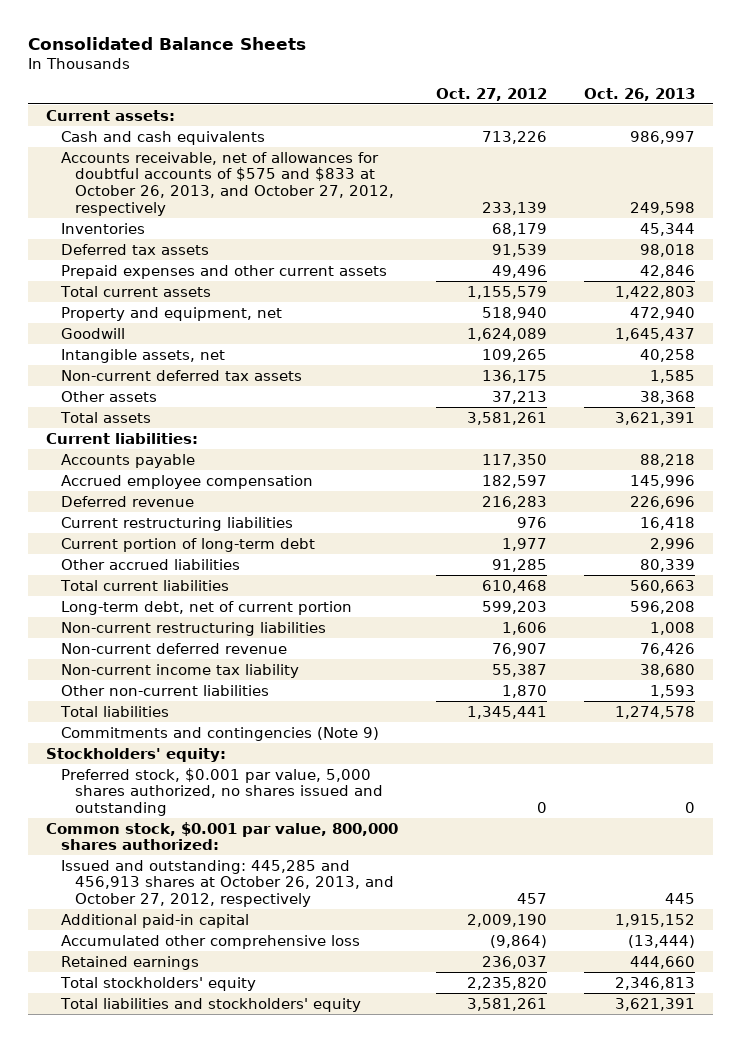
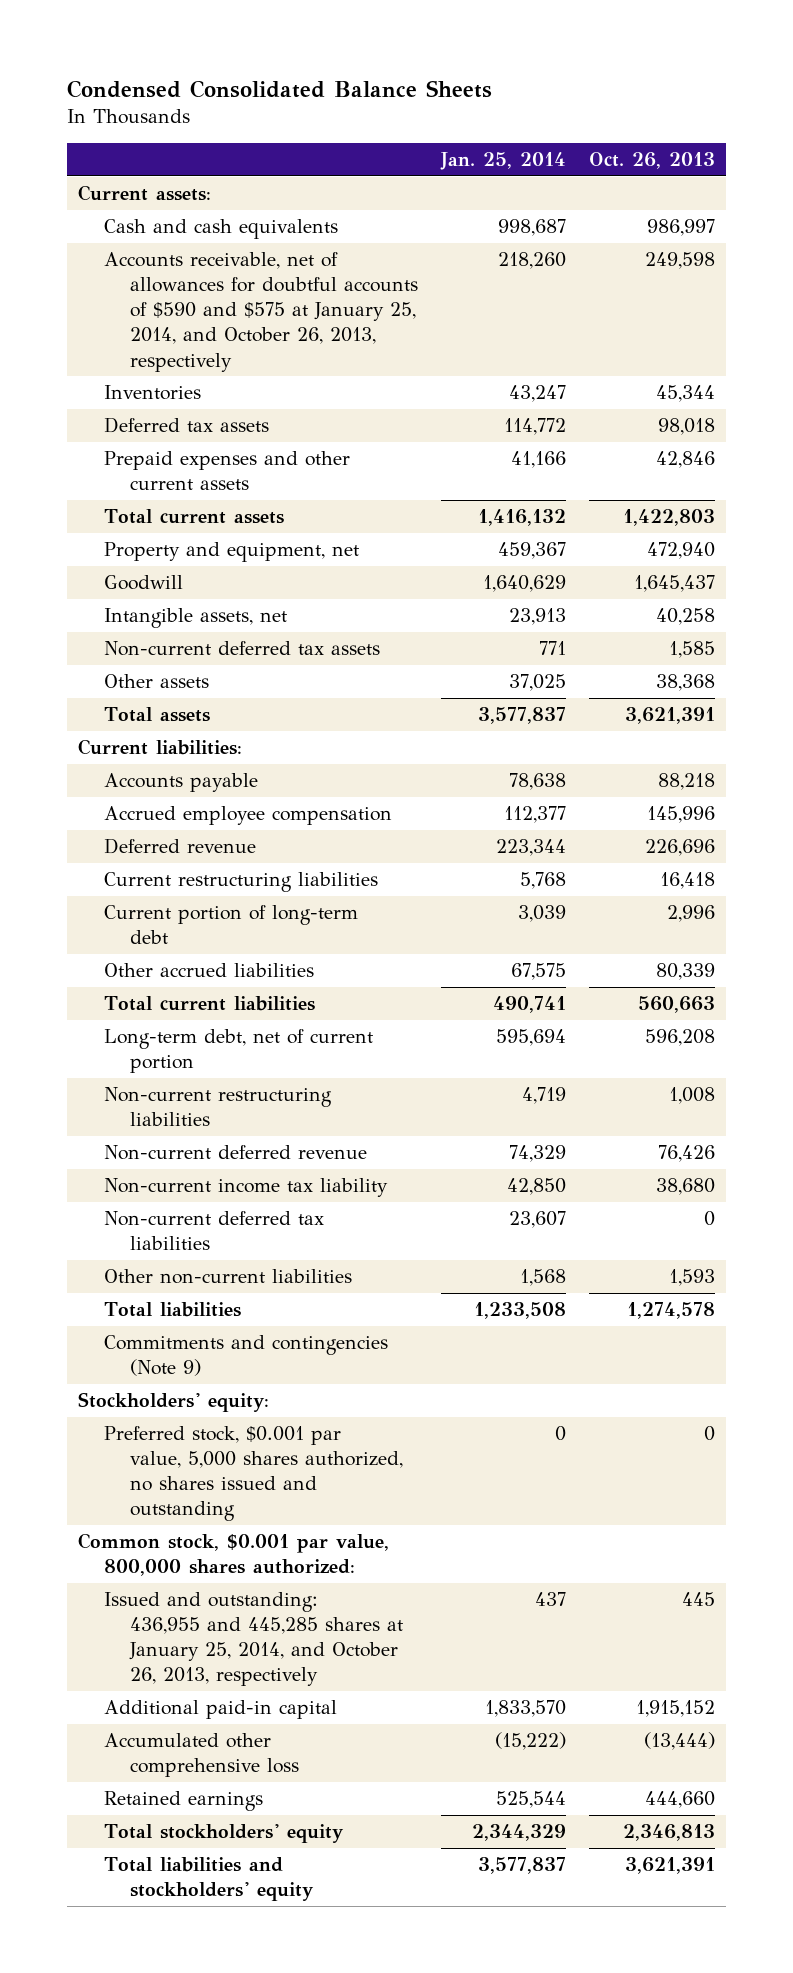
[27,36,306,50] Consolidated Balance Sheets -> [67,80,493,99] Condensed Consolidated Balance Sheets
[435,87,547,101] Oct. 27, 2012 -> none
none -> [439,151,566,170] Jan. 25, 2014
[60,151,395,216] Accounts receivable, net of allowances for doubtful accounts of $575 and $833 at October 26, 2013, and October 27, 2012, respectively -> [104,252,419,372] Accounts receivable, net of allowances for doubtful accounts of $590 and $575 at January 25, 2014, and October 26, 2013, respectively
none -> [104,1211,325,1251] Non-current deferred tax liabilities
[60,859,395,908] Issued and outstanding: 445,285 and 456,913 shares at October 26, 2013, and October 27, 2012, respectively -> [104,1592,404,1687] Issued and outstanding: 436,955 and 445,285 shares at January 25, 2014, and October 26, 2013, respectively

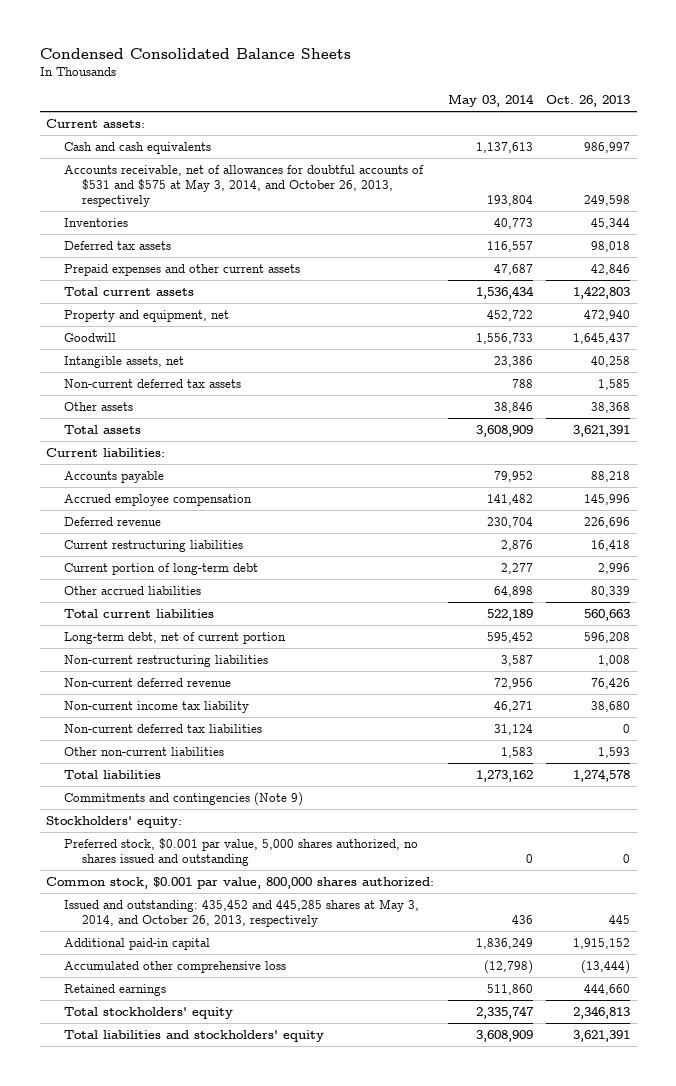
[439,151,566,170] Jan. 25, 2014 -> none
none -> [447,94,534,108] May 03, 2014
[104,252,419,372] Accounts receivable, net of allowances for doubtful accounts of $590 and $575 at January 25, 2014, and October 26, 2013, respectively -> [64,164,425,208] Accounts receivable, net of allowances for doubtful accounts of $531 and $575 at May 3, 2014, and October 26, 2013, respectively
[104,1592,404,1687] Issued and outstanding: 436,955 and 445,285 shares at January 25, 2014, and October 26, 2013, respectively -> [64,898,420,928] Issued and outstanding: 435,452 and 445,285 shares at May 3, 2014, and October 26, 2013, respectively

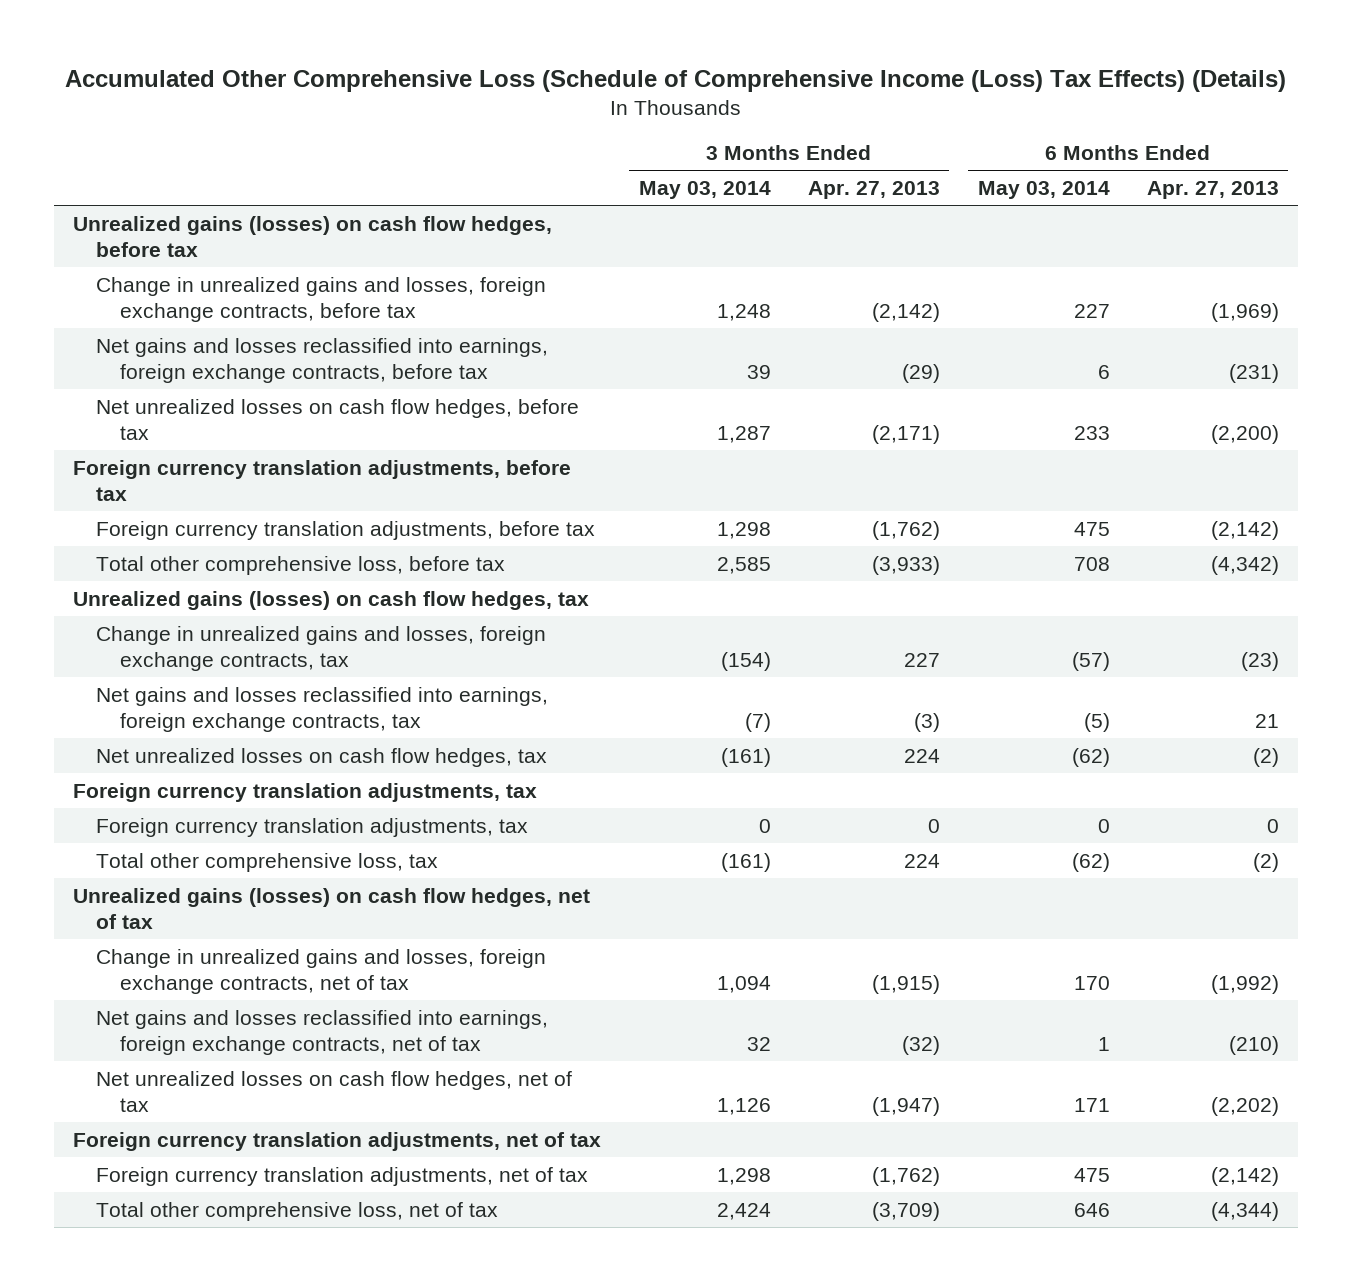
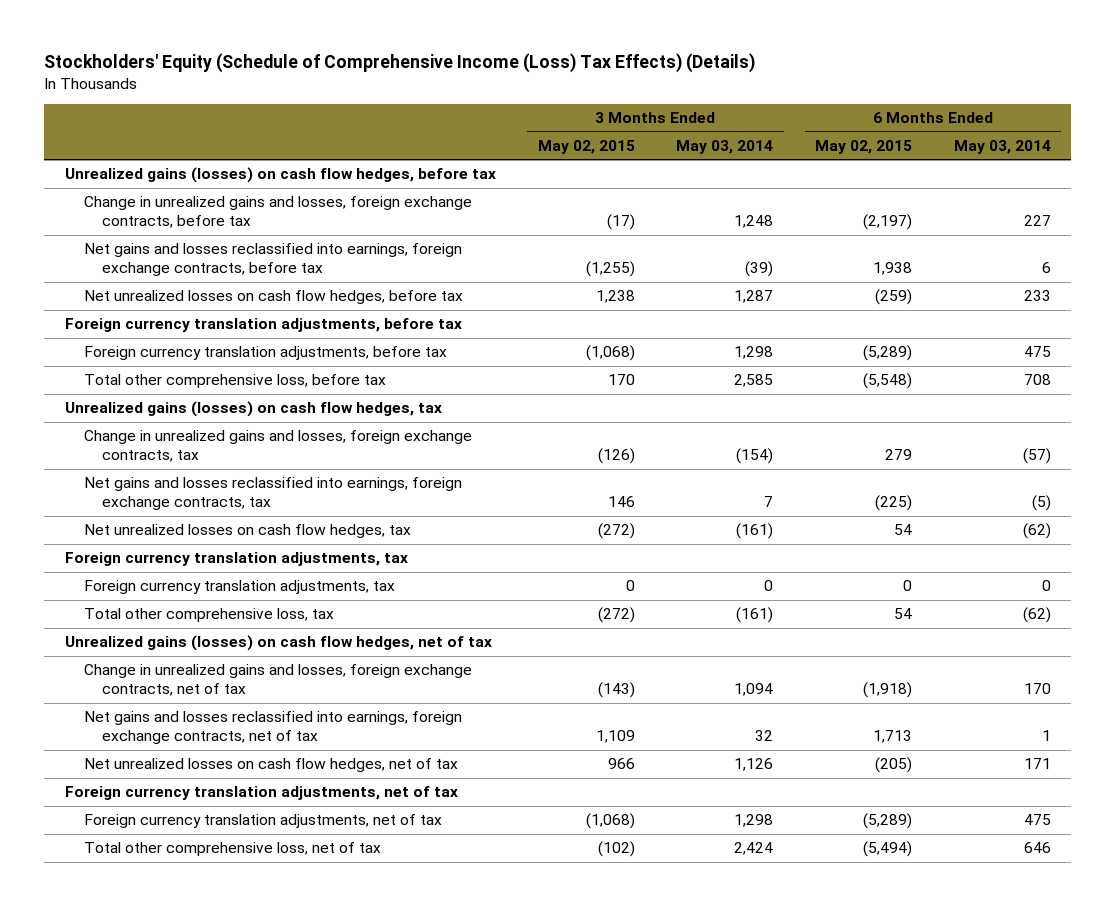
[65,69,1287,92] Accumulated Other Comprehensive Loss (Schedule of Comprehensive Income (Loss) Tax Effects) (Details) -> [44,53,756,74] Stockholders' Equity (Schedule of Comprehensive Income (Loss) Tax Effects) (Details)
[808,180,941,199] Apr. 27, 2013 -> none
[1147,180,1280,199] Apr. 27, 2013 -> none
none -> [537,140,635,155] May 02, 2015
none -> [814,140,912,155] May 02, 2015
[746,364,771,379] 39 -> [745,261,774,278] (39)
[744,712,771,732] (7) -> [764,496,774,508] 7

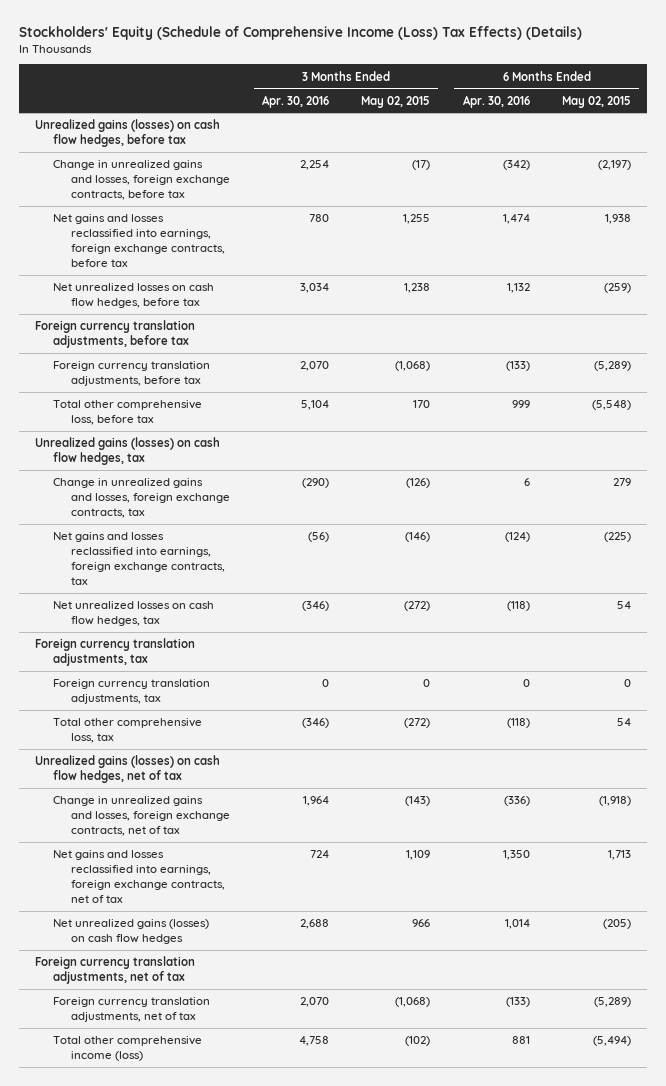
[676,140,774,155] May 03, 2014 -> none
[953,140,1051,155] May 03, 2014 -> none
none -> [261,94,329,108] Apr. 30, 2016
none -> [462,94,530,108] Apr. 30, 2016
[585,261,635,278] (1,255) -> [403,214,431,225] 1,255
[607,496,635,508] 146 -> [405,532,431,543] (146)
[83,758,458,773] Net unrealized losses on cash flow hedges, net of tax -> [53,919,210,944] Net unrealized gains (losses) on cash flow hedges
[83,842,381,857] Total other comprehensive loss, net of tax -> [53,1036,203,1061] Total other comprehensive income (loss)

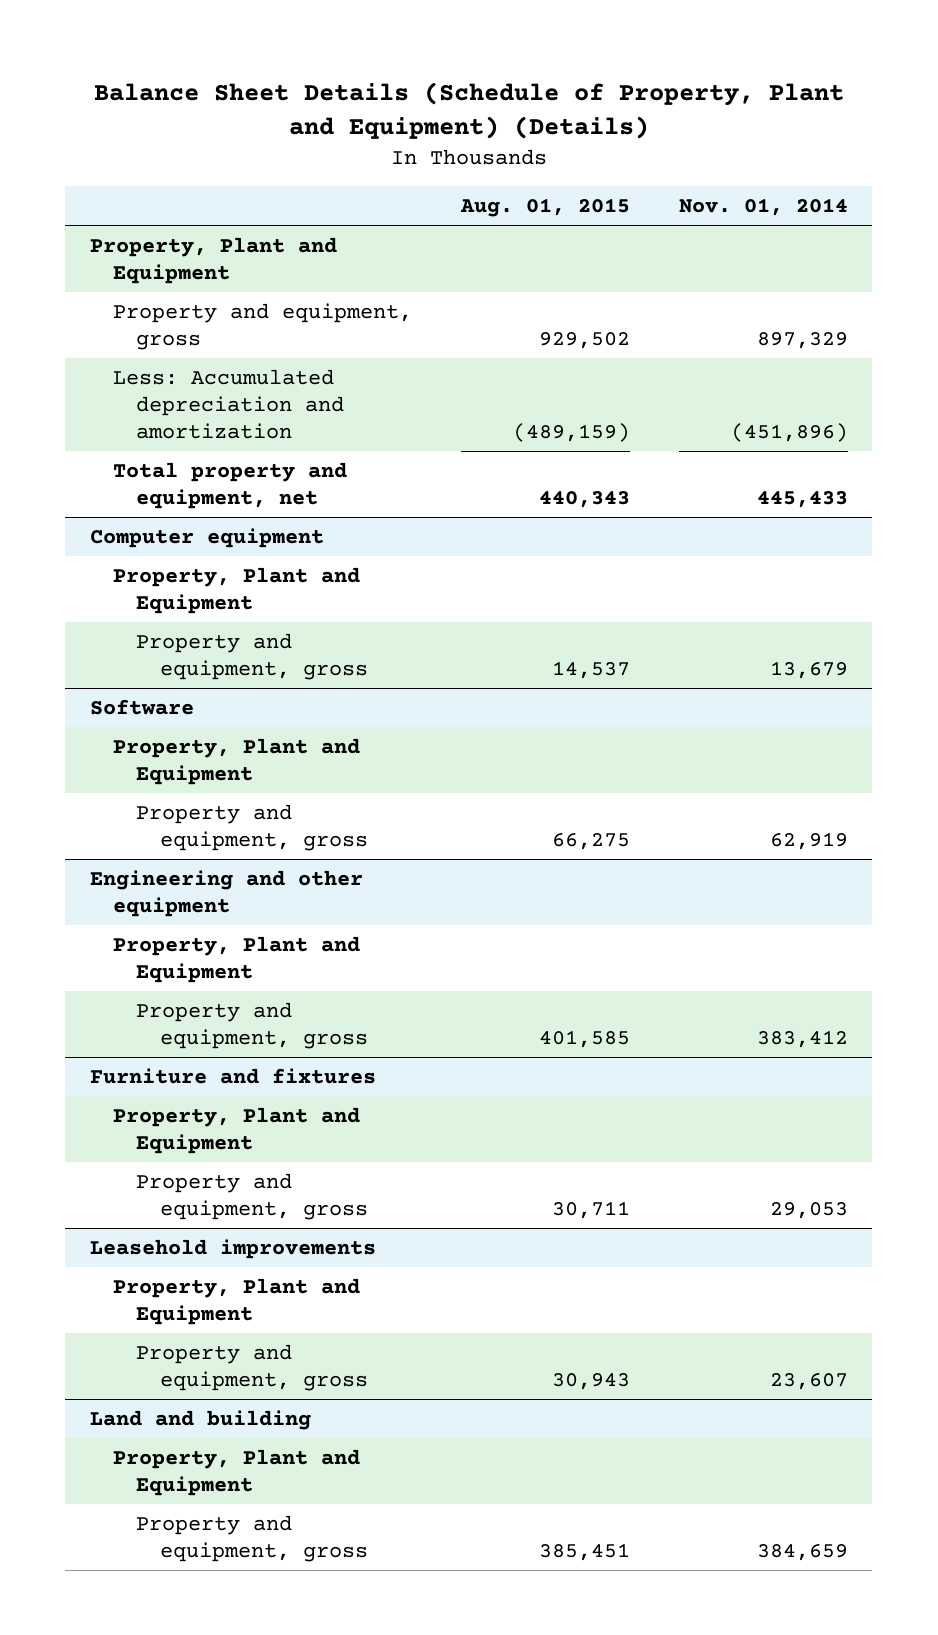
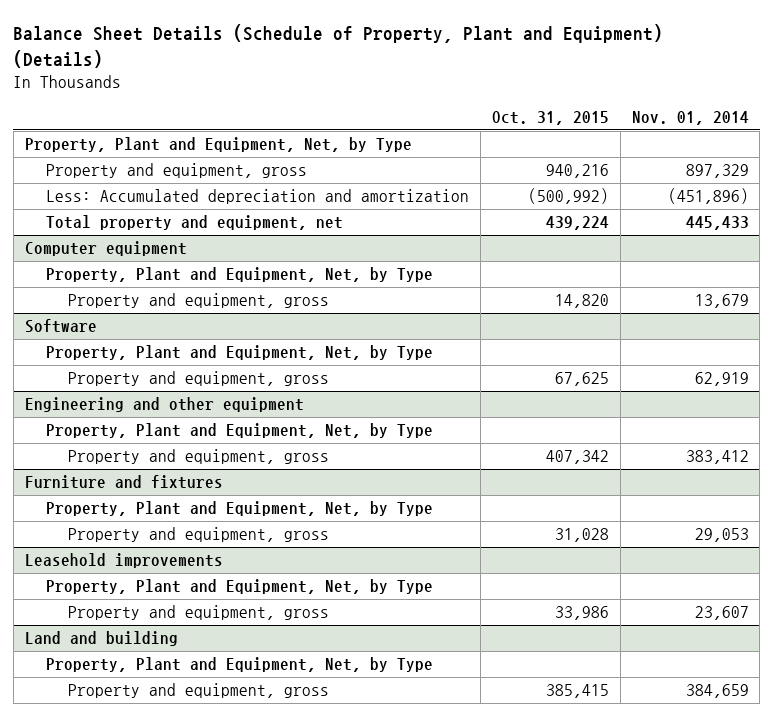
[459,198,630,218] Aug. 01, 2015 -> none
none -> [491,111,609,126] Oct. 31, 2015
[89,236,337,284] Property, Plant and Equipment -> [24,137,412,153] Property, Plant and Equipment, Net, by Type
[113,566,361,614] Property, Plant and Equipment -> [46,267,434,283] Property, Plant and Equipment, Net, by Type
[113,737,361,785] Property, Plant and Equipment -> [46,345,434,361] Property, Plant and Equipment, Net, by Type
[113,935,361,983] Property, Plant and Equipment -> [46,423,434,439] Property, Plant and Equipment, Net, by Type
[113,1106,361,1154] Property, Plant and Equipment -> [46,501,434,517] Property, Plant and Equipment, Net, by Type
[113,1277,361,1325] Property, Plant and Equipment -> [46,579,434,595] Property, Plant and Equipment, Net, by Type
[113,1448,361,1496] Property, Plant and Equipment -> [46,657,434,673] Property, Plant and Equipment, Net, by Type

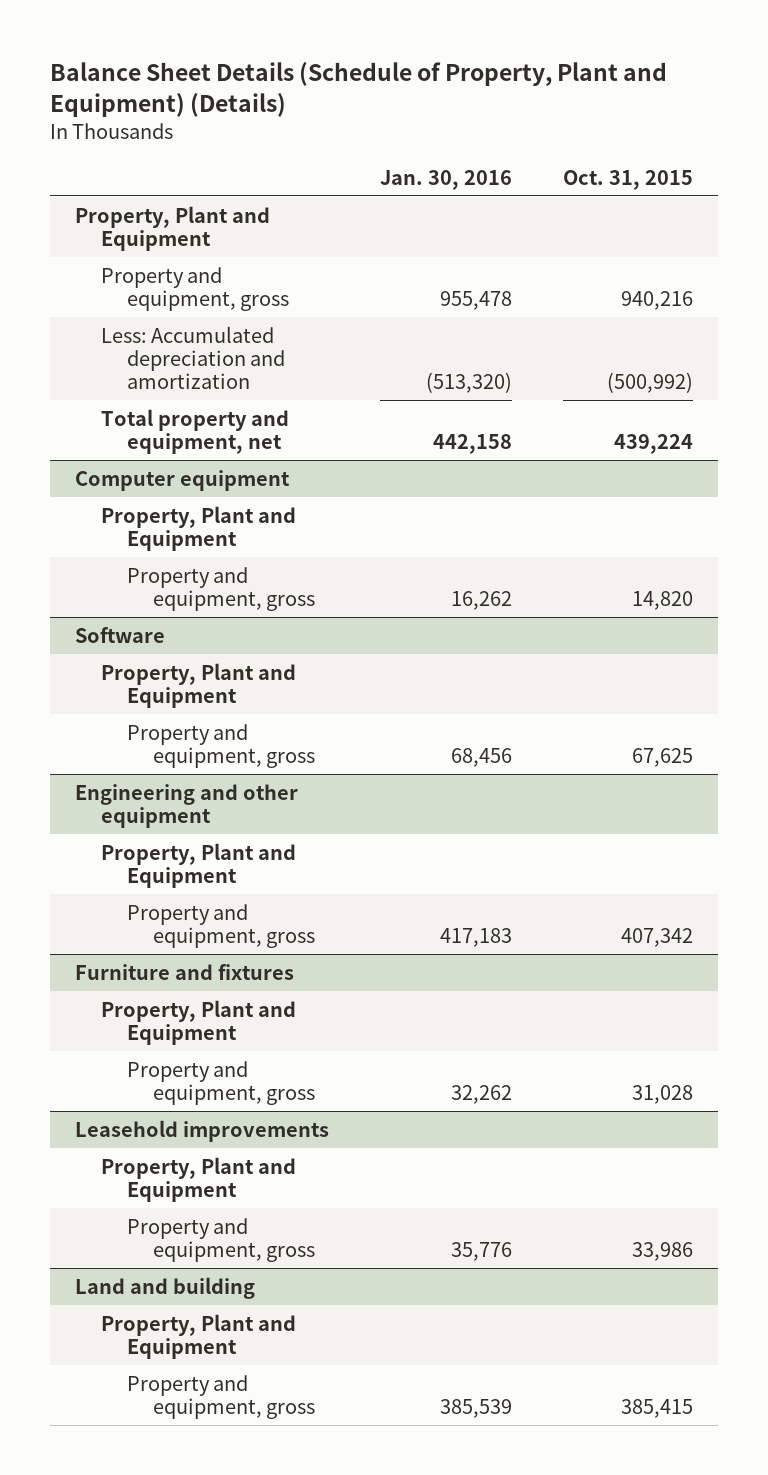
[631,111,749,126] Nov. 01, 2014 -> none
none -> [380,169,513,190] Jan. 30, 2016
[24,137,412,153] Property, Plant and Equipment, Net, by Type -> [75,205,271,251] Property, Plant and Equipment
[46,267,434,283] Property, Plant and Equipment, Net, by Type -> [101,505,297,551] Property, Plant and Equipment
[46,345,434,361] Property, Plant and Equipment, Net, by Type -> [101,662,297,708] Property, Plant and Equipment
[46,423,434,439] Property, Plant and Equipment, Net, by Type -> [101,842,297,888] Property, Plant and Equipment
[46,501,434,517] Property, Plant and Equipment, Net, by Type -> [101,999,297,1045] Property, Plant and Equipment
[46,579,434,595] Property, Plant and Equipment, Net, by Type -> [101,1156,297,1202] Property, Plant and Equipment
[46,657,434,673] Property, Plant and Equipment, Net, by Type -> [101,1313,297,1359] Property, Plant and Equipment

